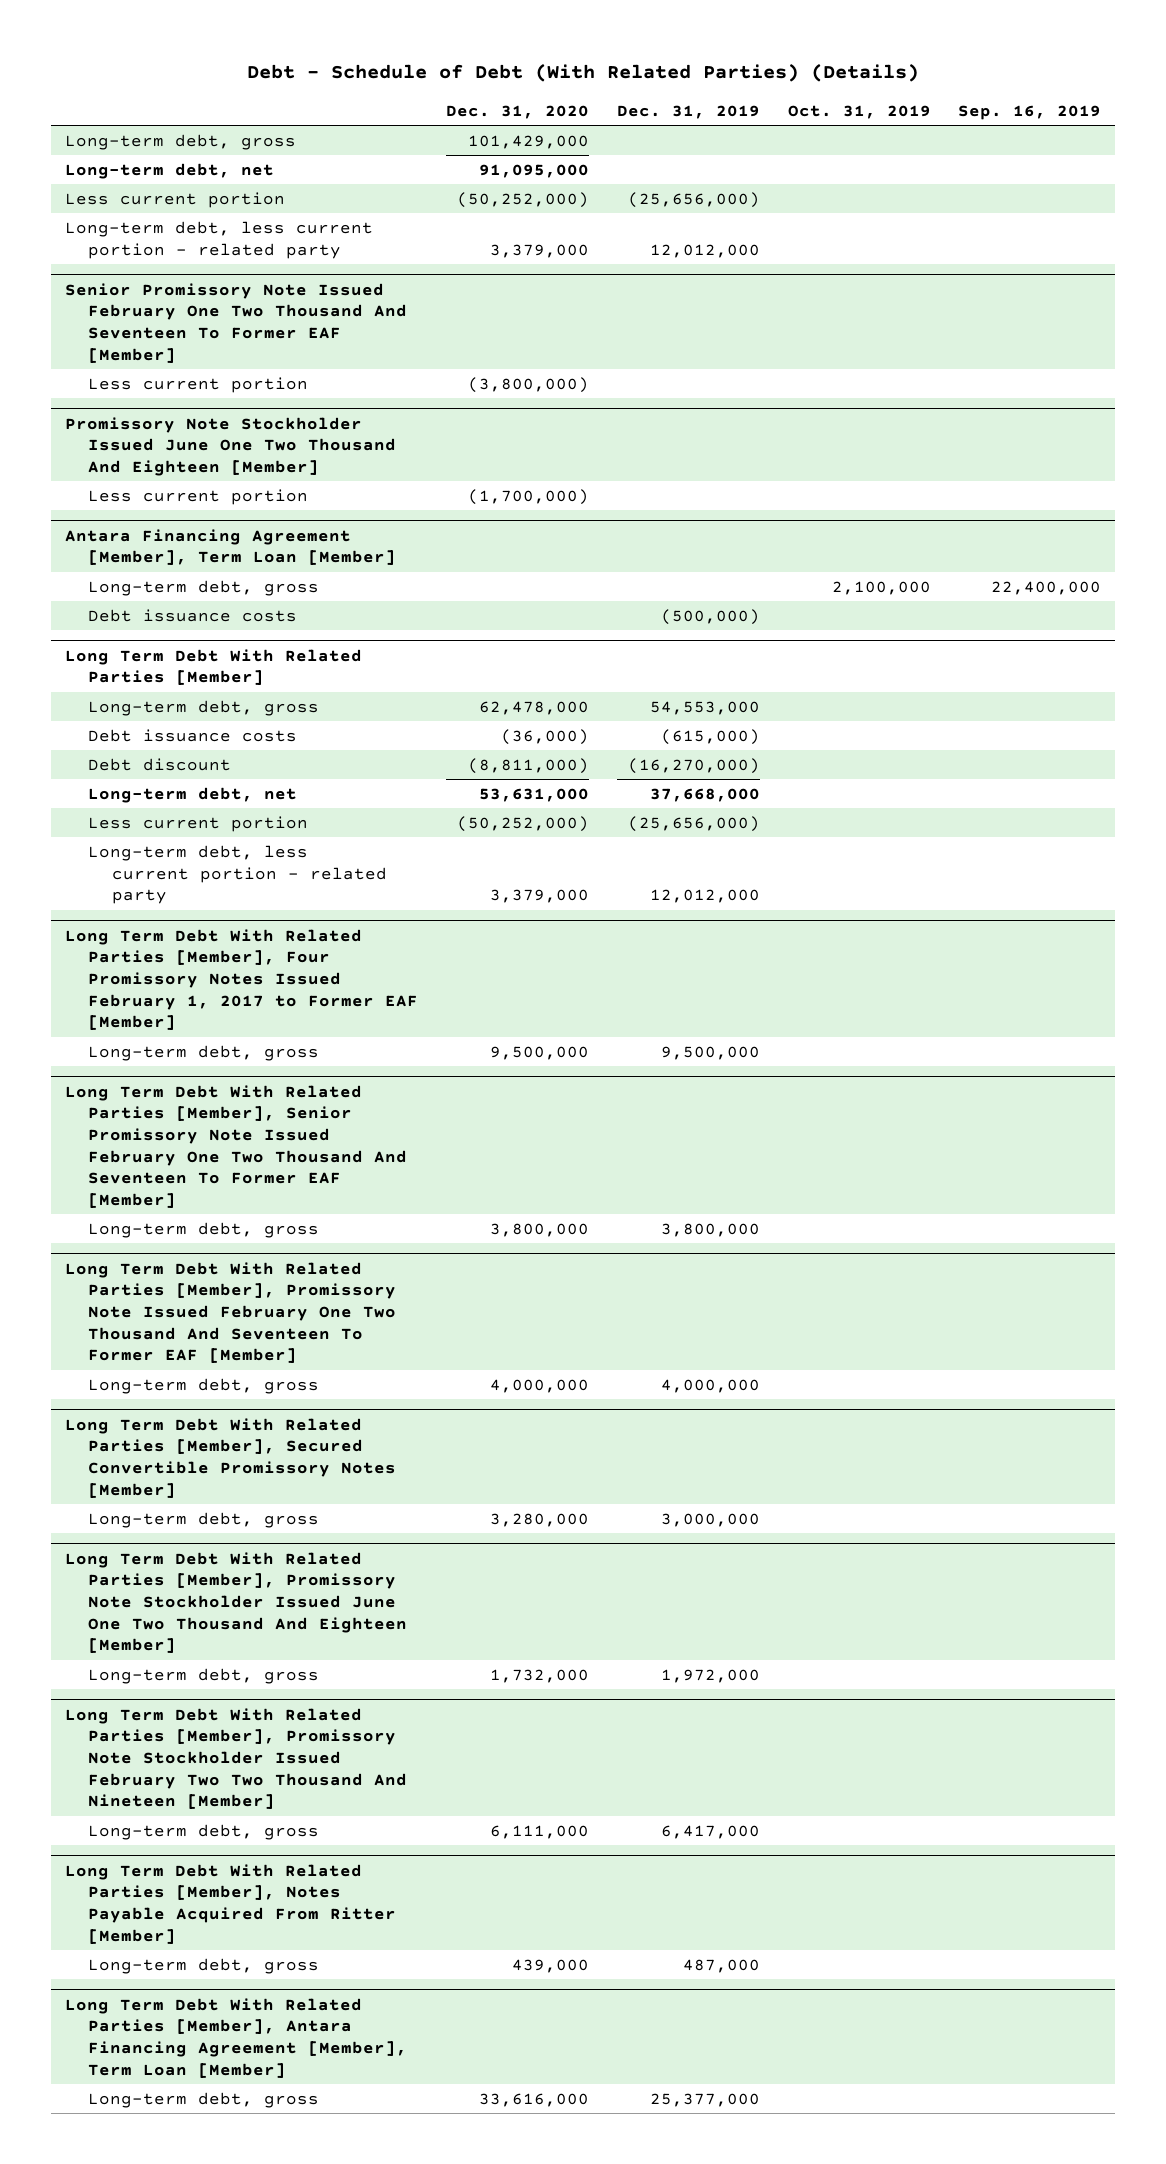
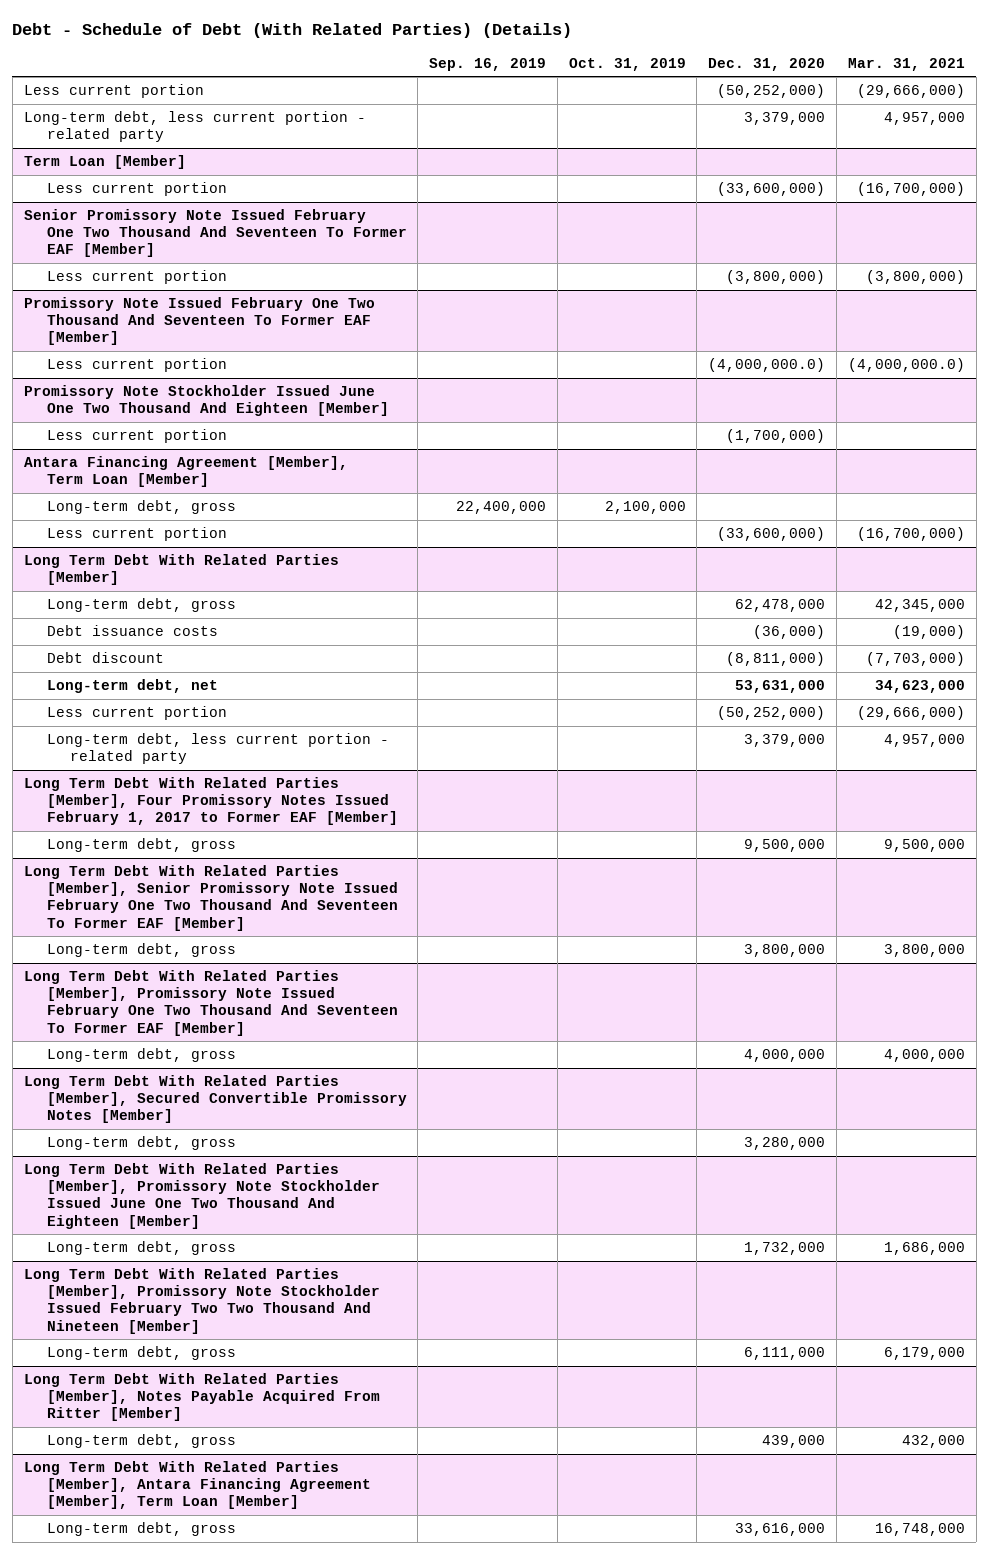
[616,104,760,119] Dec. 31, 2019 -> none
none -> [847,57,965,71] Mar. 31, 2021
[64,133,296,150] Long-term debt, gross -> none
[64,162,274,179] Long-term debt, net -> none
none -> [23,155,186,170] Term Loan [Member]
none -> [46,182,227,197] Less current portion
none -> [23,297,375,346] Promissory Note Issued February One Two Thousand And Seventeen To Former EAF [Member]
none -> [46,358,227,373] Less current portion
[88,608,298,622] Debt issuance costs -> none
none -> [46,527,227,542] Less current portion

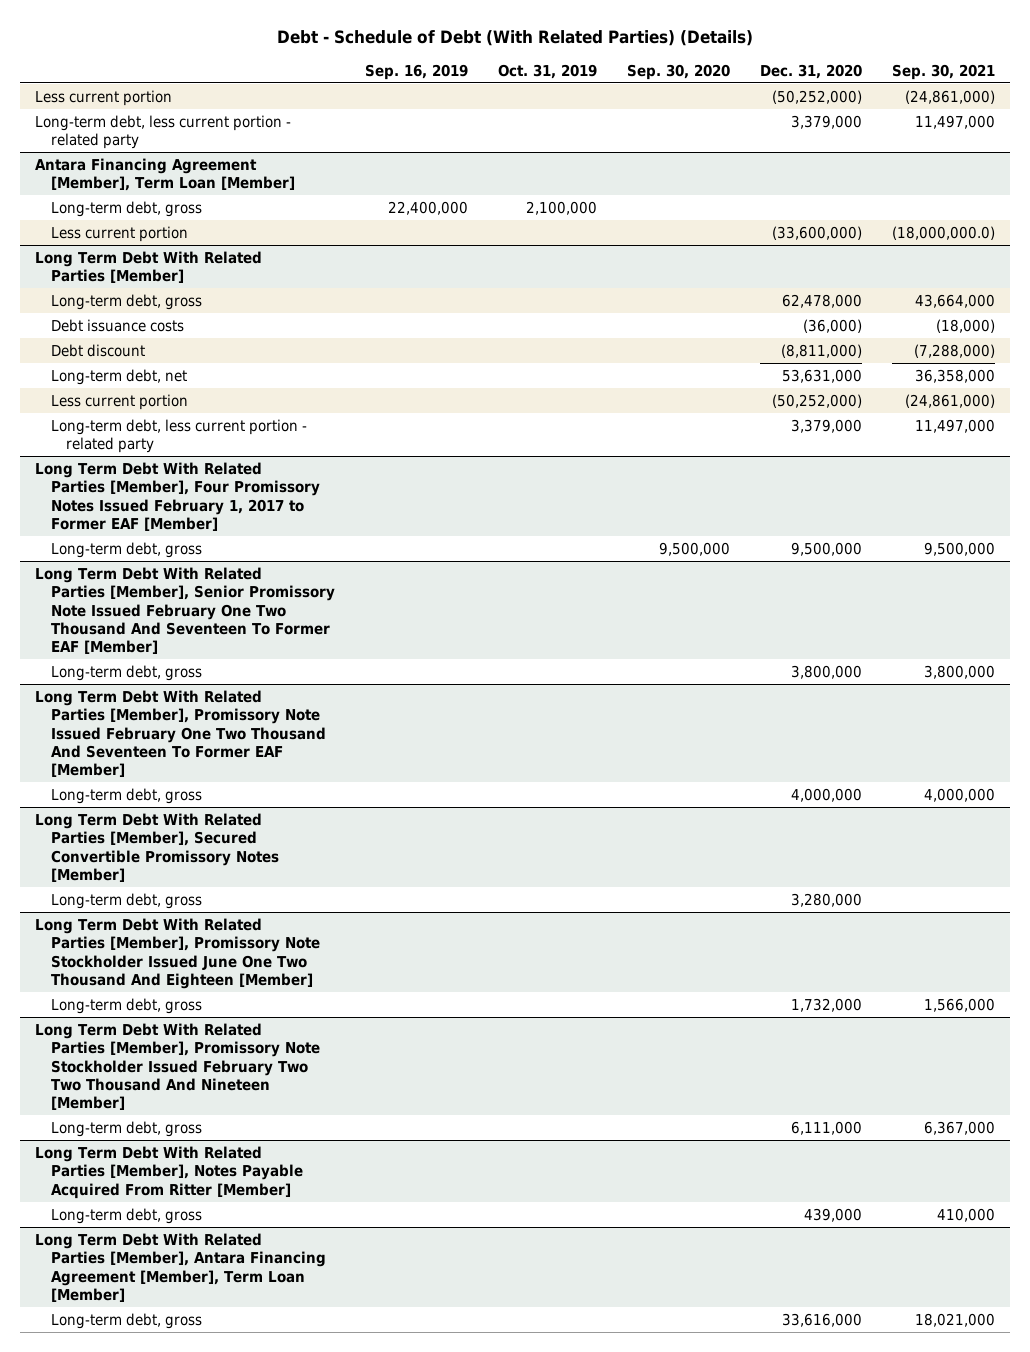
[847,57,965,71] Mar. 31, 2021 -> none
none -> [626,63,730,80] Sep. 30, 2020
none -> [891,63,995,80] Sep. 30, 2021
[23,155,186,170] Term Loan [Member] -> none
[46,182,227,197] Less current portion -> none
[23,209,407,258] Senior Promissory Note Issued February One Two Thousand And Seventeen To Former EAF [Member] -> none
[46,270,227,285] Less current portion -> none
[23,297,375,346] Promissory Note Issued February One Two Thousand And Seventeen To Former EAF [Member] -> none
[46,358,227,373] Less current portion -> none
[23,385,389,417] Promissory Note Stockholder Issued June One Two Thousand And Eighteen [Member] -> none
[46,429,227,444] Less current portion -> none

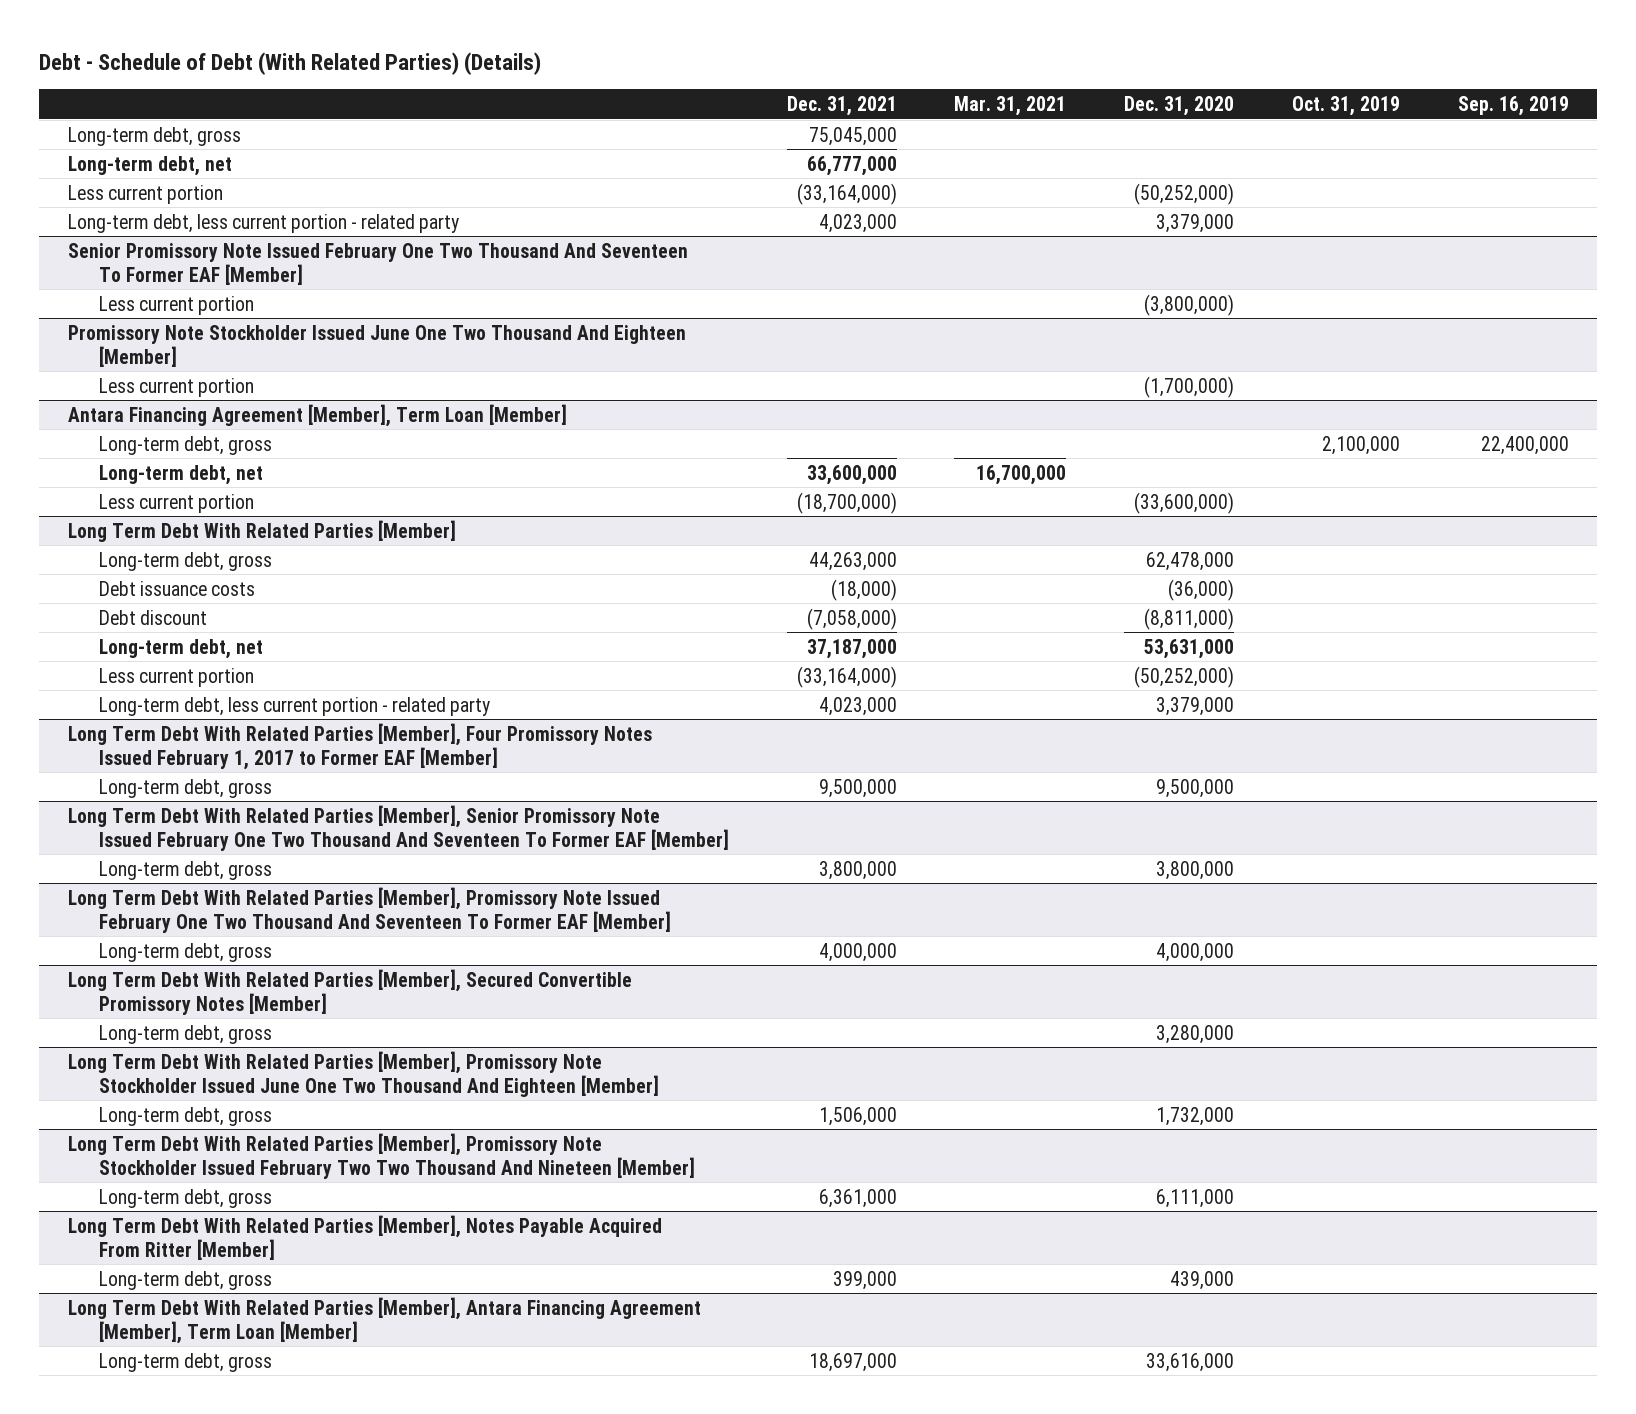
[626,63,730,80] Sep. 30, 2020 -> none
[891,63,995,80] Sep. 30, 2021 -> none
none -> [786,96,897,117] Dec. 31, 2021
none -> [954,96,1067,117] Mar. 31, 2021
none -> [67,126,241,146] Long-term debt, gross
none -> [67,155,232,176] Long-term debt, net
none -> [67,242,688,285] Senior Promissory Note Issued February One Two Thousand And Seventeen To Former EAF [Member]
none -> [98,295,254,315] Less current portion
none -> [67,324,686,367] Promissory Note Stockholder Issued June One Two Thousand And Eighteen [Member]
none -> [98,377,254,397] Less current portion
none -> [98,464,263,485] Long-term debt, net

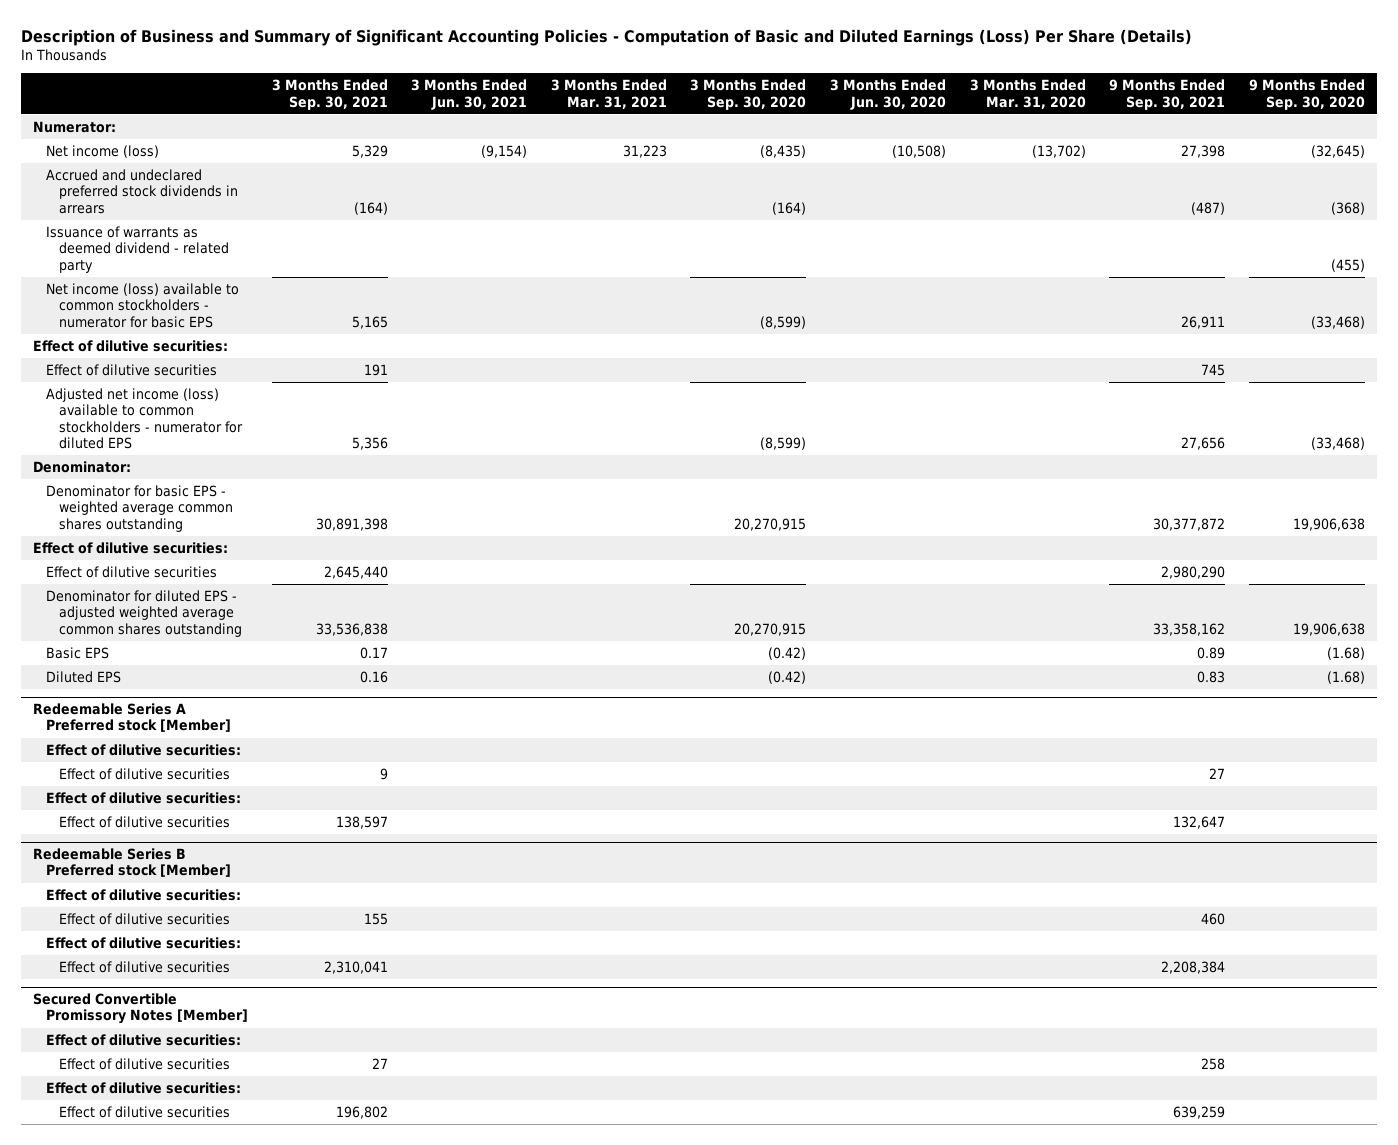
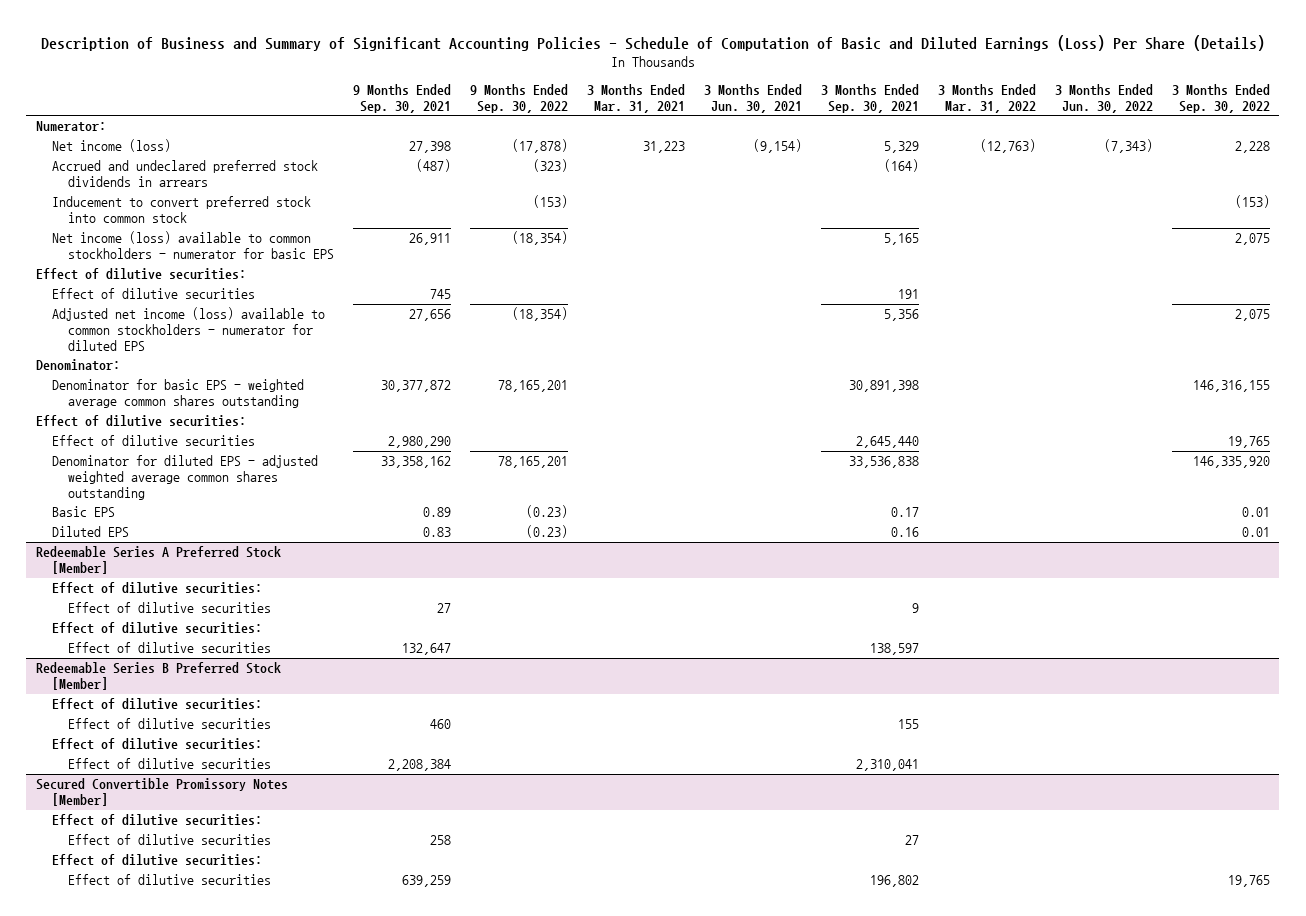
[20,28,1192,46] Description of Business and Summary of Significant Accounting Policies - Computation of Basic and Diluted Earnings (Loss) Per Share (Details) -> [40,34,1265,51] Description of Business and Summary of Significant Accounting Policies - Schedule of Computation of Basic and Diluted Earnings (Loss) Per Share (Details)
[690,79,807,110] 3 Months Ended Sep. 30, 2020 -> none
[830,79,947,110] 3 Months Ended Jun. 30, 2020 -> none
[969,79,1086,109] 3 Months Ended Mar. 31, 2020 -> none
[1249,79,1366,110] 9 Months Ended Sep. 30, 2020 -> none
none -> [470,83,569,113] 9 Months Ended Sep. 30, 2022
none -> [938,83,1037,113] 3 Months Ended Mar. 31, 2022
none -> [1054,83,1153,113] 3 Months Ended Jun. 30, 2022
none -> [1171,83,1270,113] 3 Months Ended Sep. 30, 2022
[45,225,230,273] Issuance of warrants as deemed dividend - related party -> none
none -> [52,196,312,224] Inducement to convert preferred stock into common stock
[32,703,231,733] Redeemable Series A Preferred stock [Member] -> [35,546,281,575] Redeemable Series A Preferred Stock [Member]
[32,848,231,878] Redeemable Series B Preferred stock [Member] -> [35,662,281,691] Redeemable Series B Preferred Stock [Member]

